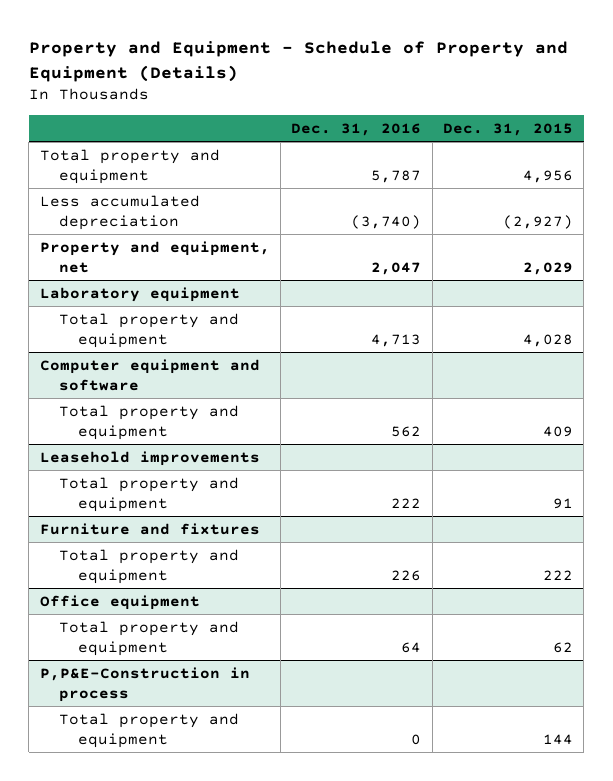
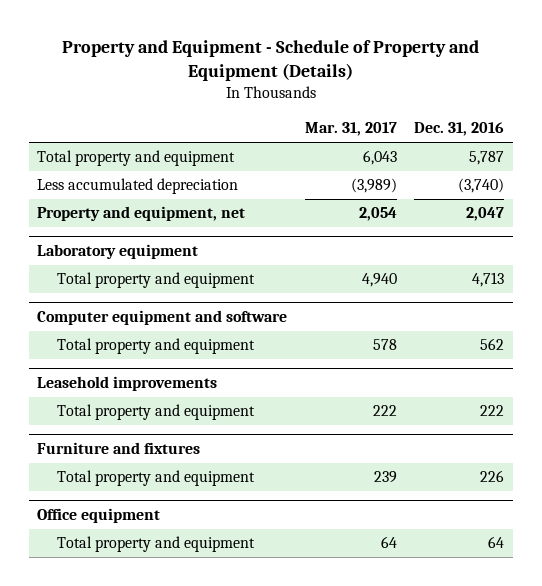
[443,122,574,136] Dec. 31, 2015 -> none
none -> [304,122,397,137] Mar. 31, 2017
[39,666,250,702] P,P&E-Construction in process -> none
[58,712,239,748] Total property and equipment -> none

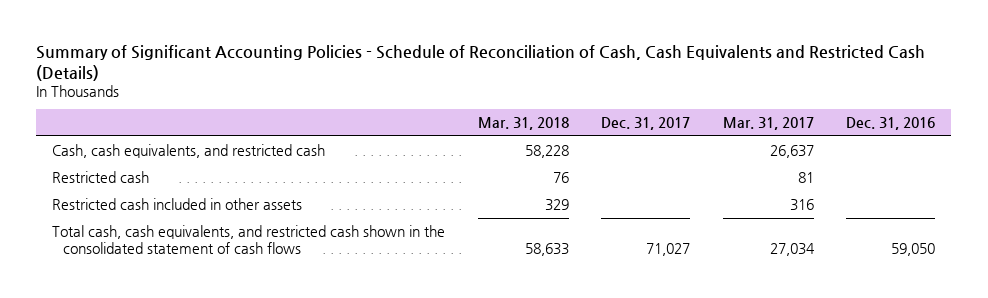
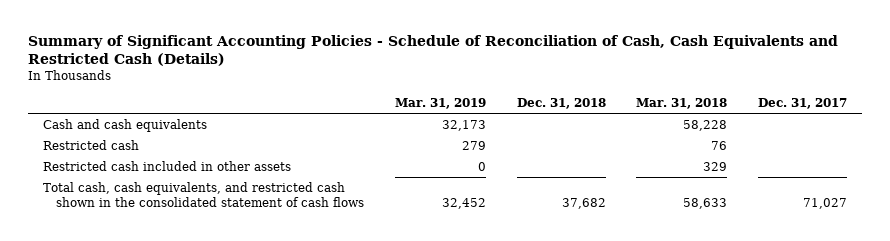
[722,116,814,130] Mar. 31, 2017 -> none
[846,116,936,130] Dec. 31, 2016 -> none
none -> [394,98,486,110] Mar. 31, 2019
none -> [516,98,606,110] Dec. 31, 2018
[52,144,326,159] Cash, cash equivalents, and restricted cash -> [43,118,208,132] Cash and cash equivalents

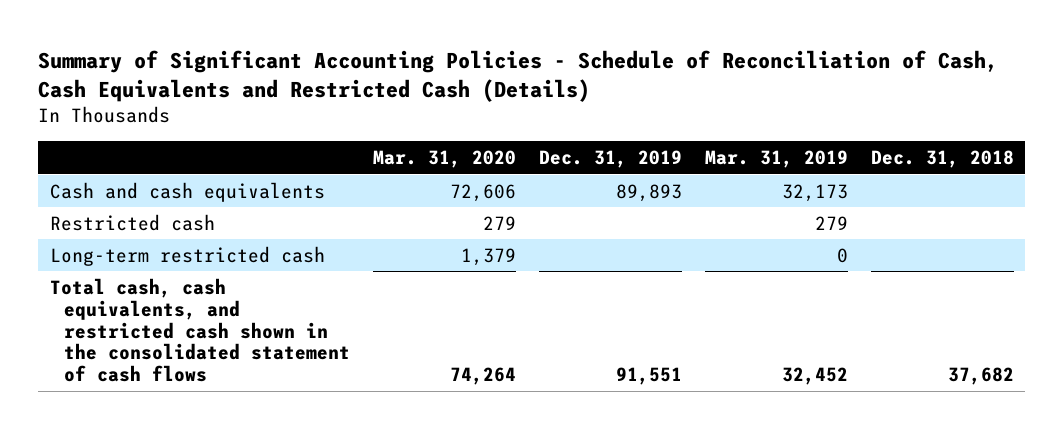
[636,98,728,110] Mar. 31, 2018 -> none
[757,98,847,110] Dec. 31, 2017 -> none
none -> [373,150,517,169] Mar. 31, 2020
none -> [538,150,682,169] Dec. 31, 2019
[43,160,292,171] Restricted cash included in other assets -> [49,245,325,266] Long-term restricted cash

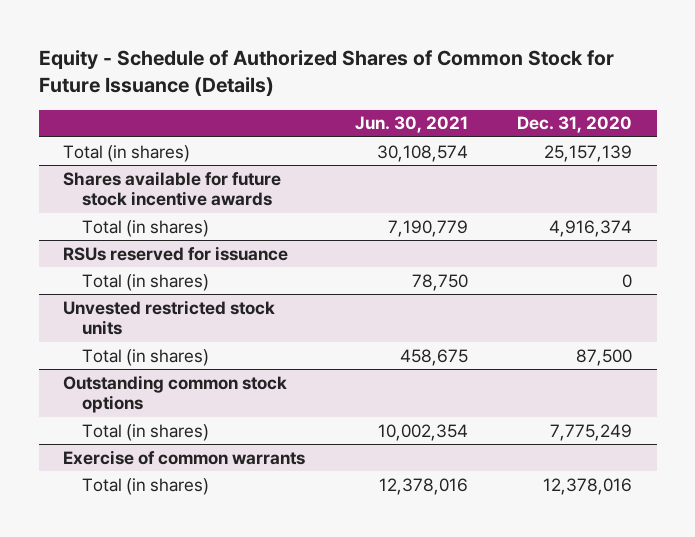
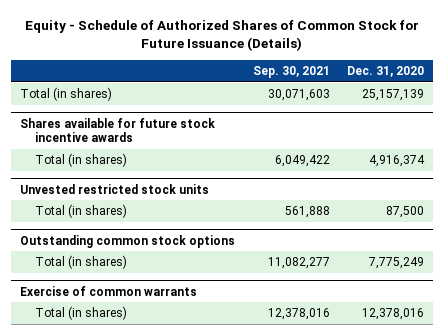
[354,116,468,134] Jun. 30, 2021 -> none
none -> [252,66,330,79] Sep. 30, 2021
[63,245,289,261] RSUs reserved for issuance -> none
[81,273,209,291] Total (in shares) -> none

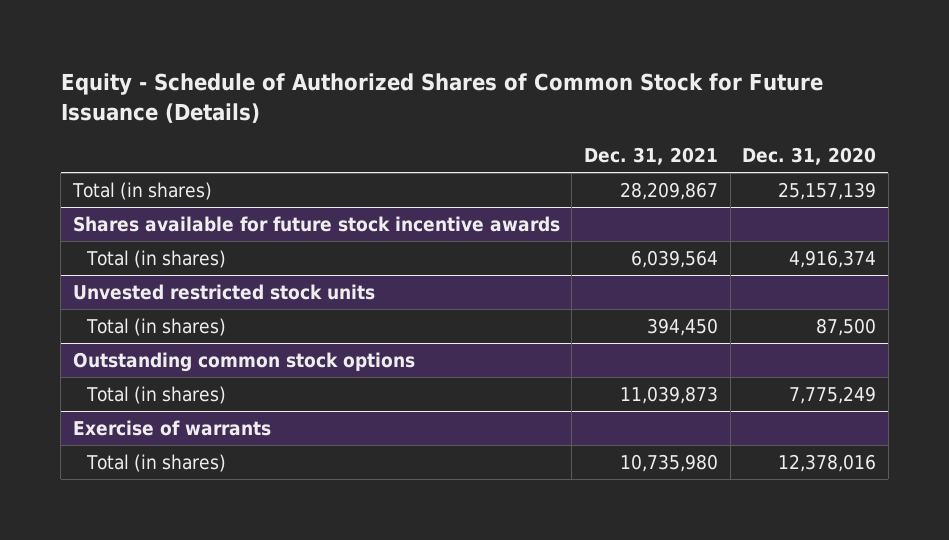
[252,66,330,79] Sep. 30, 2021 -> none
none -> [584,147,719,166] Dec. 31, 2021
[20,285,198,296] Exercise of common warrants -> [72,419,271,436] Exercise of warrants

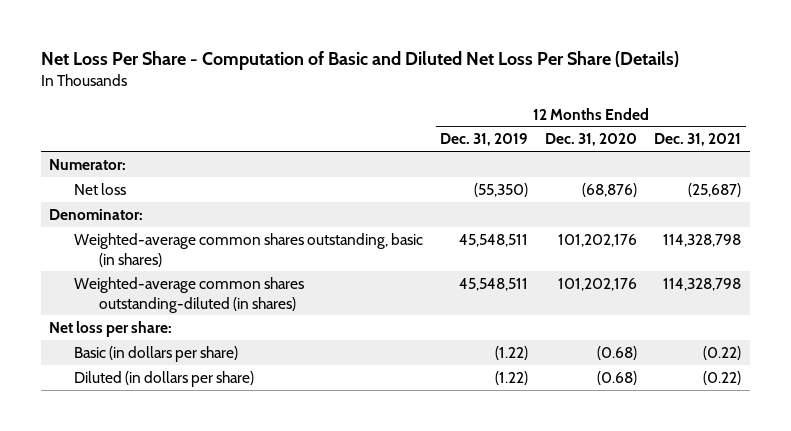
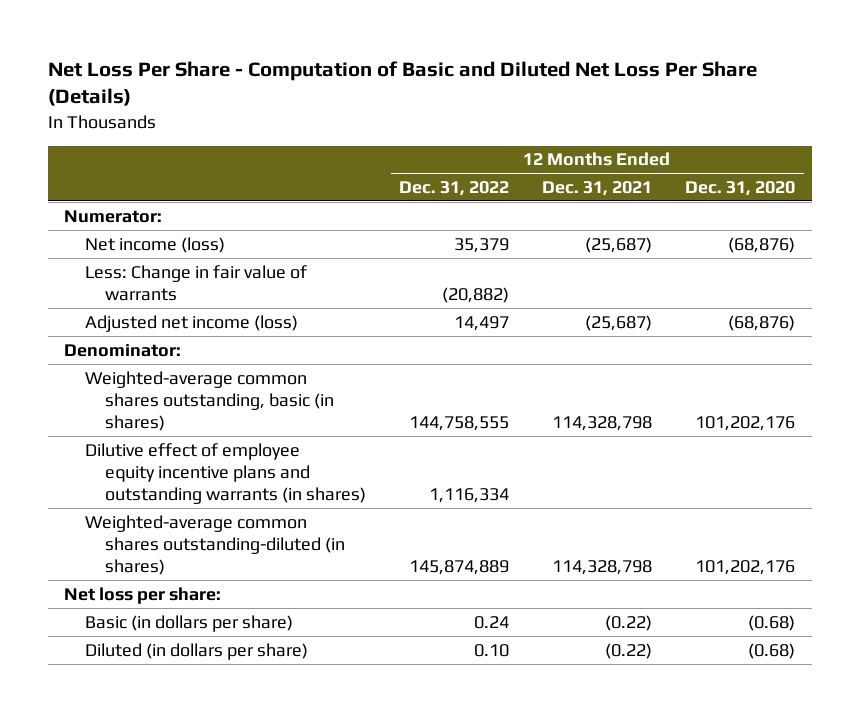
[440,133,529,147] Dec. 31, 2019 -> none
none -> [398,180,509,196] Dec. 31, 2022
[73,182,126,195] Net loss -> [84,236,225,253] Net income (loss)
none -> [84,264,307,301] Less: Change in fair value of warrants
none -> [84,314,298,332] Adjusted net income (loss)
none -> [84,442,366,504] Dilutive effect of employee equity incentive plans and outstanding warrants (in shares)

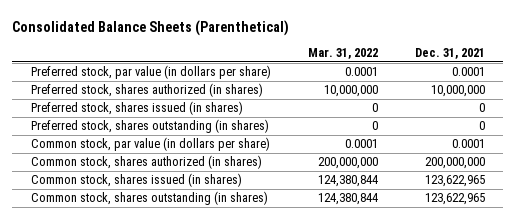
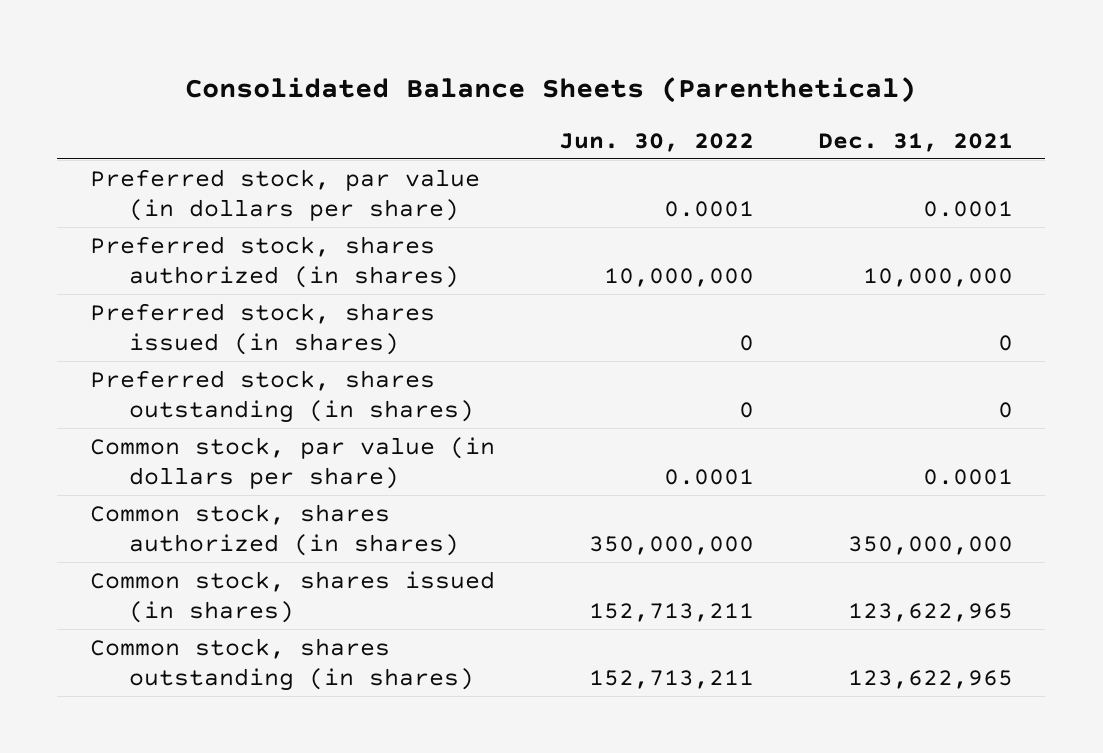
[307,48,378,60] Mar. 31, 2022 -> none
none -> [558,132,754,152] Jun. 30, 2022
[424,157,485,170] 200,000,000 -> [848,535,1014,555] 350,000,000

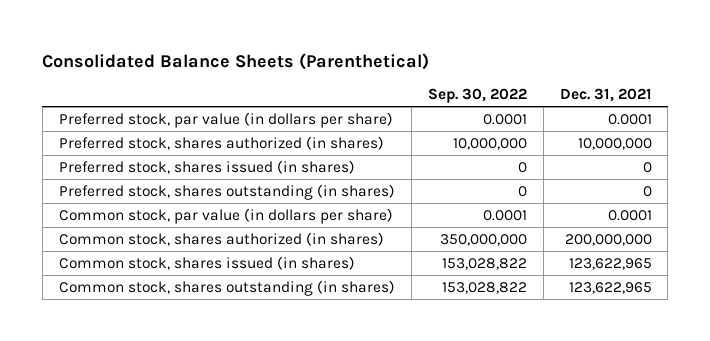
[558,132,754,152] Jun. 30, 2022 -> none
none -> [427,88,527,104] Sep. 30, 2022
[848,535,1014,555] 350,000,000 -> [564,233,652,246] 200,000,000

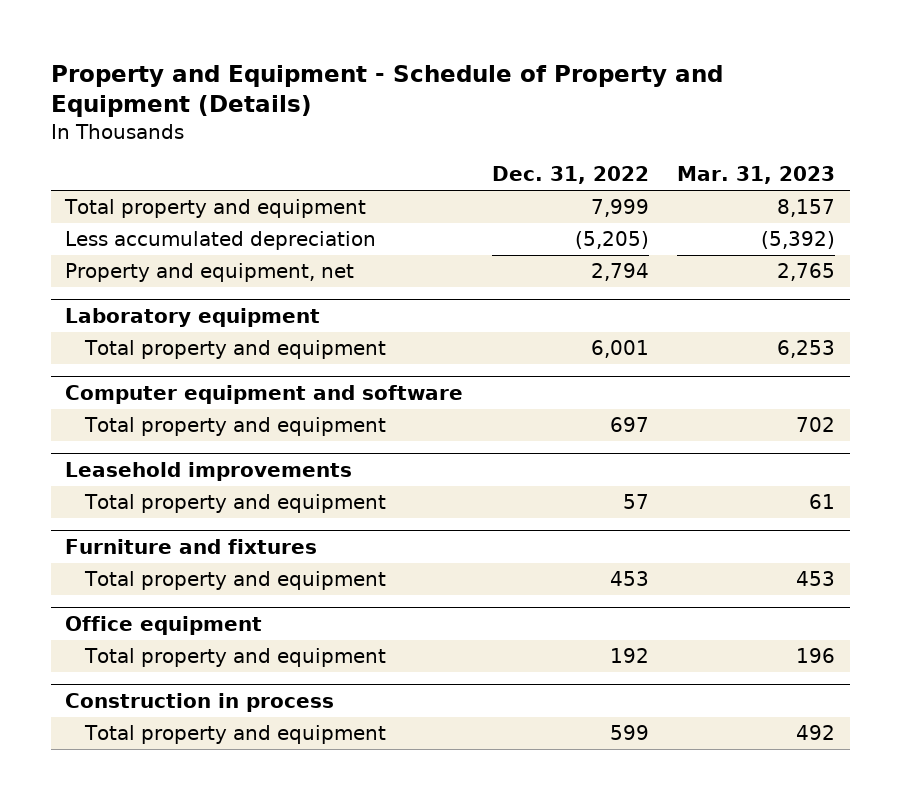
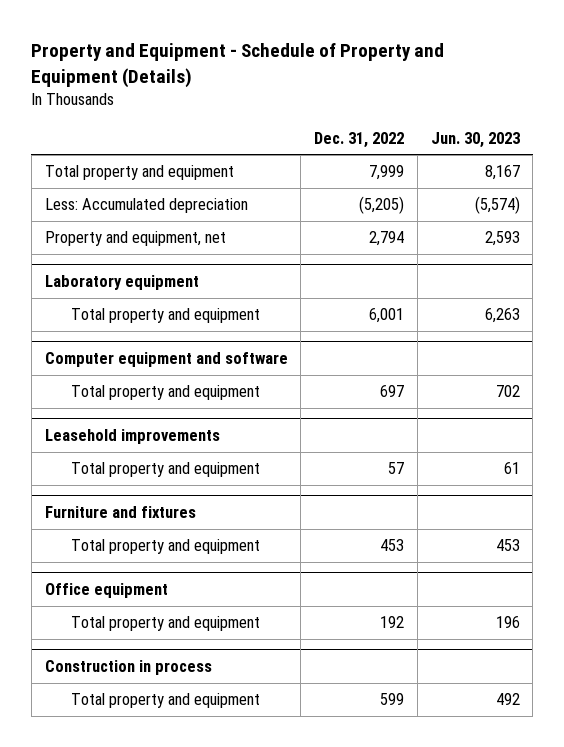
[677,166,836,185] Mar. 31, 2023 -> none
none -> [430,131,520,148] Jun. 30, 2023
[65,231,377,251] Less accumulated depreciation -> [44,198,248,214] Less: Accumulated depreciation

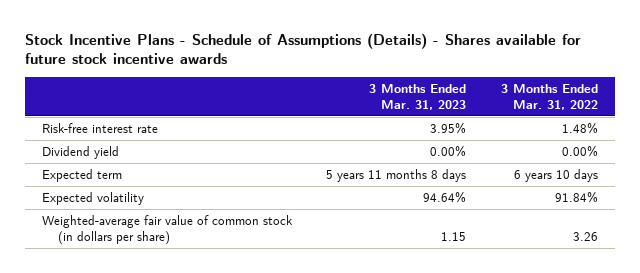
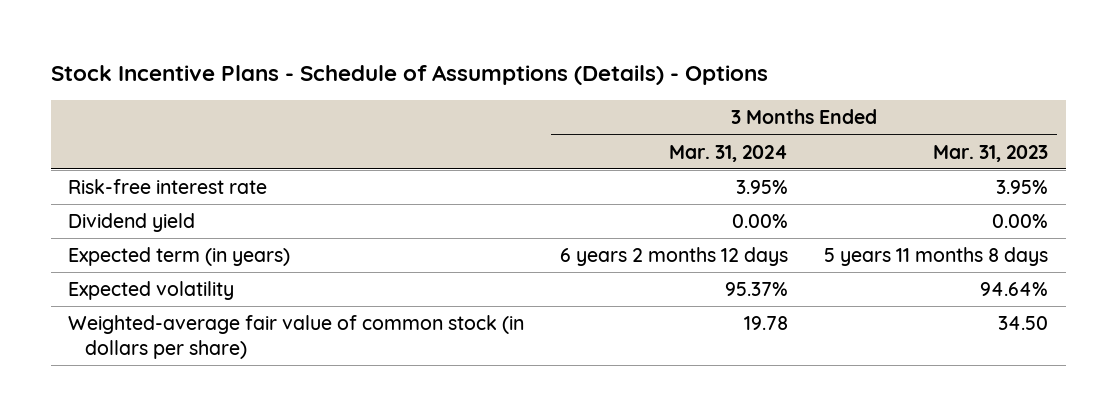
[24,32,581,65] Stock Incentive Plans - Schedule of Assumptions (Details) - Shares available for future stock incentive awards -> [50,64,768,85] Stock Incentive Plans - Schedule of Assumptions (Details) - Options
[500,83,598,110] 3 Months Ended Mar. 31, 2022 -> none
none -> [669,144,789,162] Mar. 31, 2024
[41,168,122,182] Expected term -> [68,247,291,267] Expected term (in years)
[441,231,467,241] 1.15 -> [998,316,1049,331] 34.50

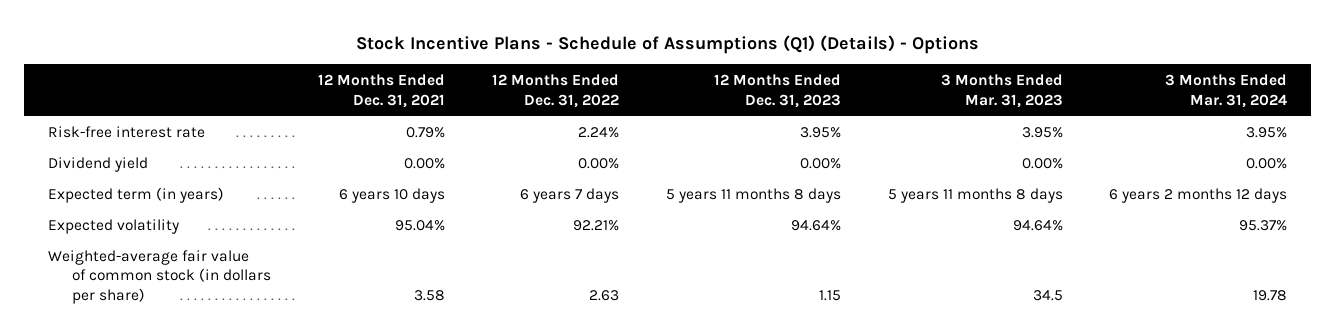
[50,64,768,85] Stock Incentive Plans - Schedule of Assumptions (Details) - Options -> [355,34,979,54] Stock Incentive Plans - Schedule of Assumptions (Q1) (Details) - Options
none -> [318,74,446,108] 12 Months Ended Dec. 31, 2021
none -> [491,74,619,108] 12 Months Ended Dec. 31, 2022
none -> [713,74,841,108] 12 Months Ended Dec. 31, 2023
[998,316,1049,331] 34.50 -> [1032,289,1063,301] 34.5

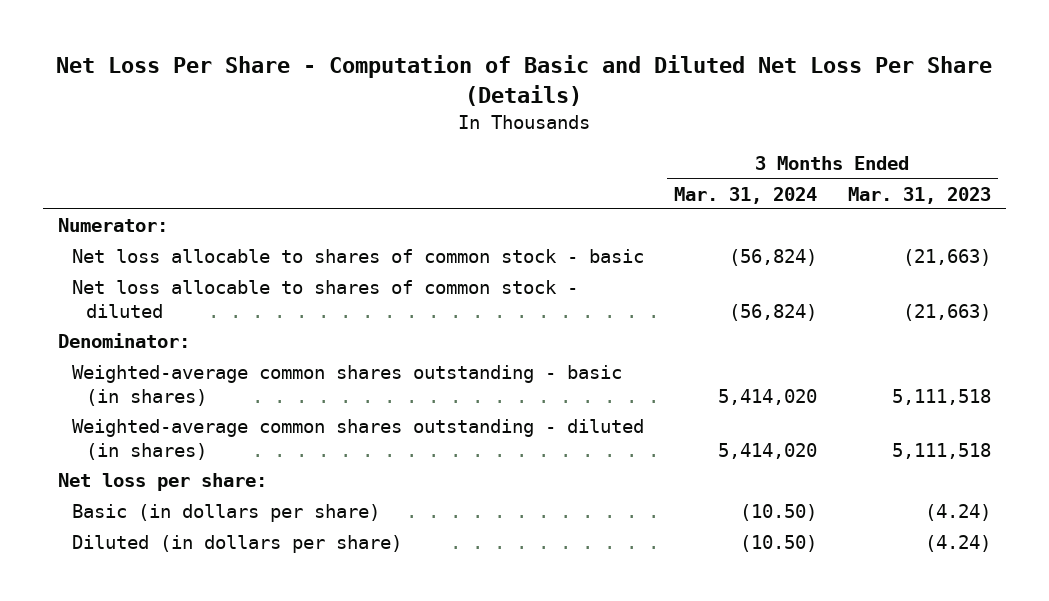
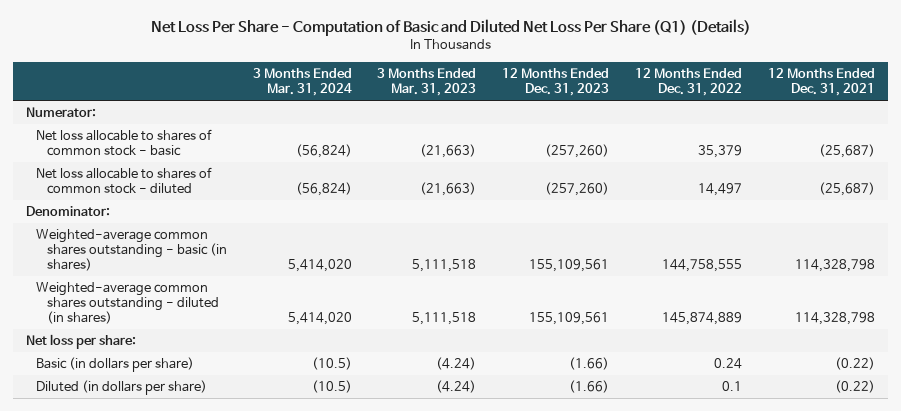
[56,54,993,106] Net Loss Per Share - Computation of Basic and Diluted Net Loss Per Share (Details) -> [150,19,751,37] Net Loss Per Share - Computation of Basic and Diluted Net Loss Per Share (Q1) (Details)
none -> [502,68,610,97] 12 Months Ended Dec. 31, 2023
none -> [635,68,743,97] 12 Months Ended Dec. 31, 2022
none -> [768,68,876,97] 12 Months Ended Dec. 31, 2021
[740,504,818,522] (10.50) -> [311,357,352,371] (10.5)
[740,535,818,553] (10.50) -> [311,380,352,394] (10.5)

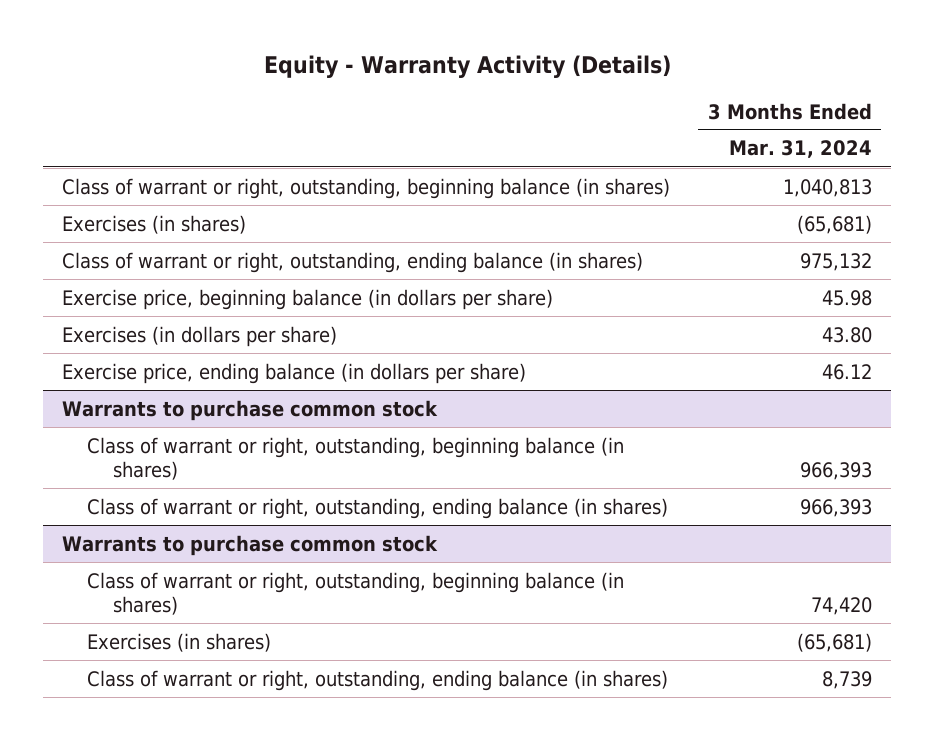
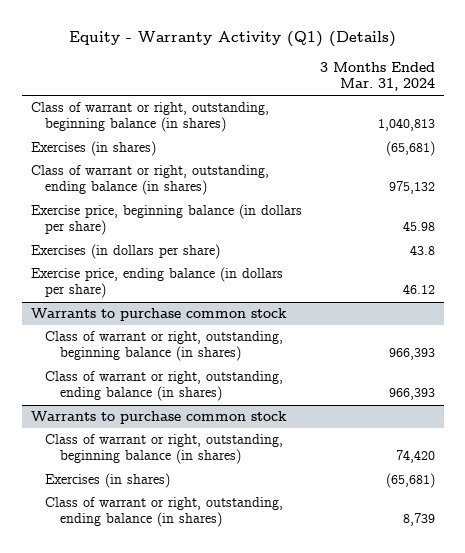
[263,55,671,79] Equity - Warranty Activity (Details) -> [68,31,396,48] Equity - Warranty Activity (Q1) (Details)
[821,326,872,343] 43.80 -> [409,245,435,256] 43.8

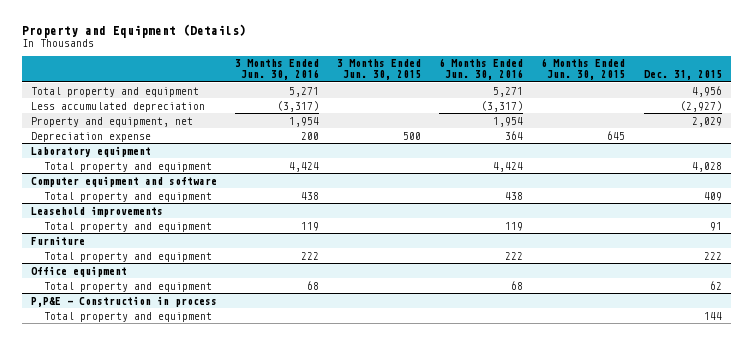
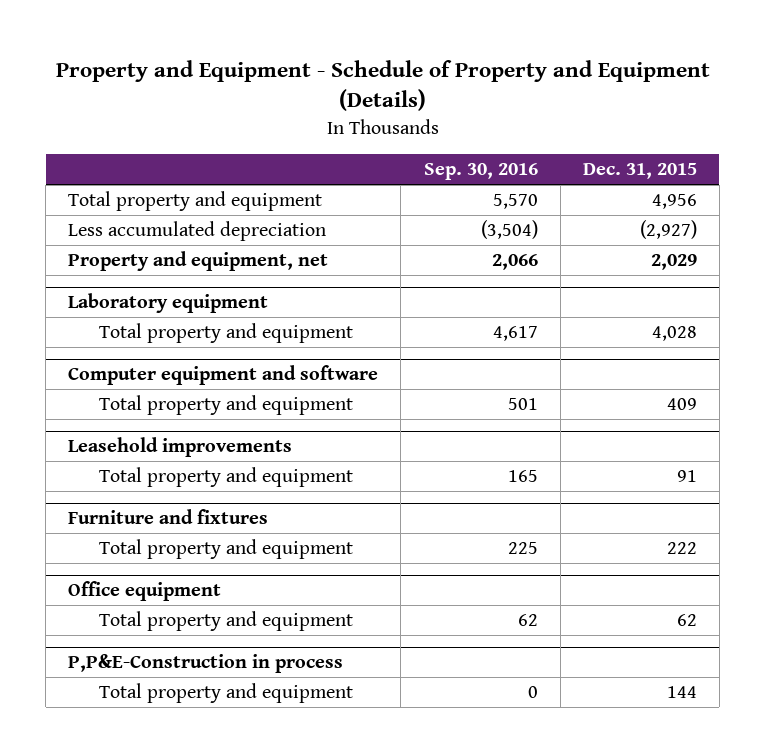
[21,24,246,39] Property and Equipment (Details) -> [55,59,710,112] Property and Equipment - Schedule of Property and Equipment (Details)
[234,59,319,81] 3 Months Ended Jun. 30, 2016 -> none
[337,59,422,81] 3 Months Ended Jun. 30, 2015 -> none
[439,58,524,81] 6 Months Ended Jun. 30, 2016 -> none
[541,58,626,81] 6 Months Ended Jun. 30, 2015 -> none
none -> [423,163,538,181] Sep. 30, 2016
[30,131,151,142] Depreciation expense -> none
[30,235,85,245] Furniture -> [68,509,269,525] Furniture and fixtures
[30,295,217,307] P,P&E - Construction in process -> [68,654,344,674] P,P&E-Construction in process

